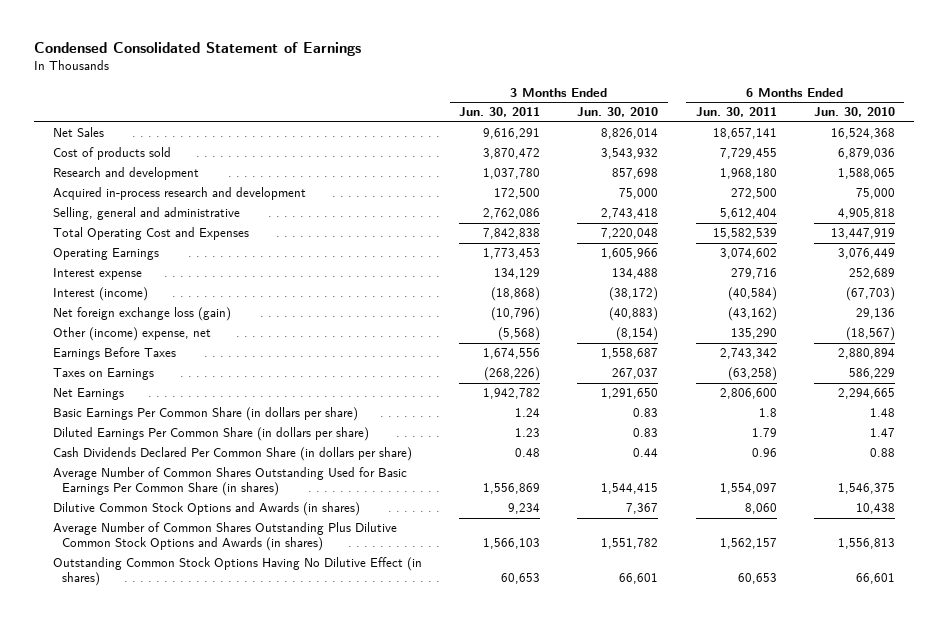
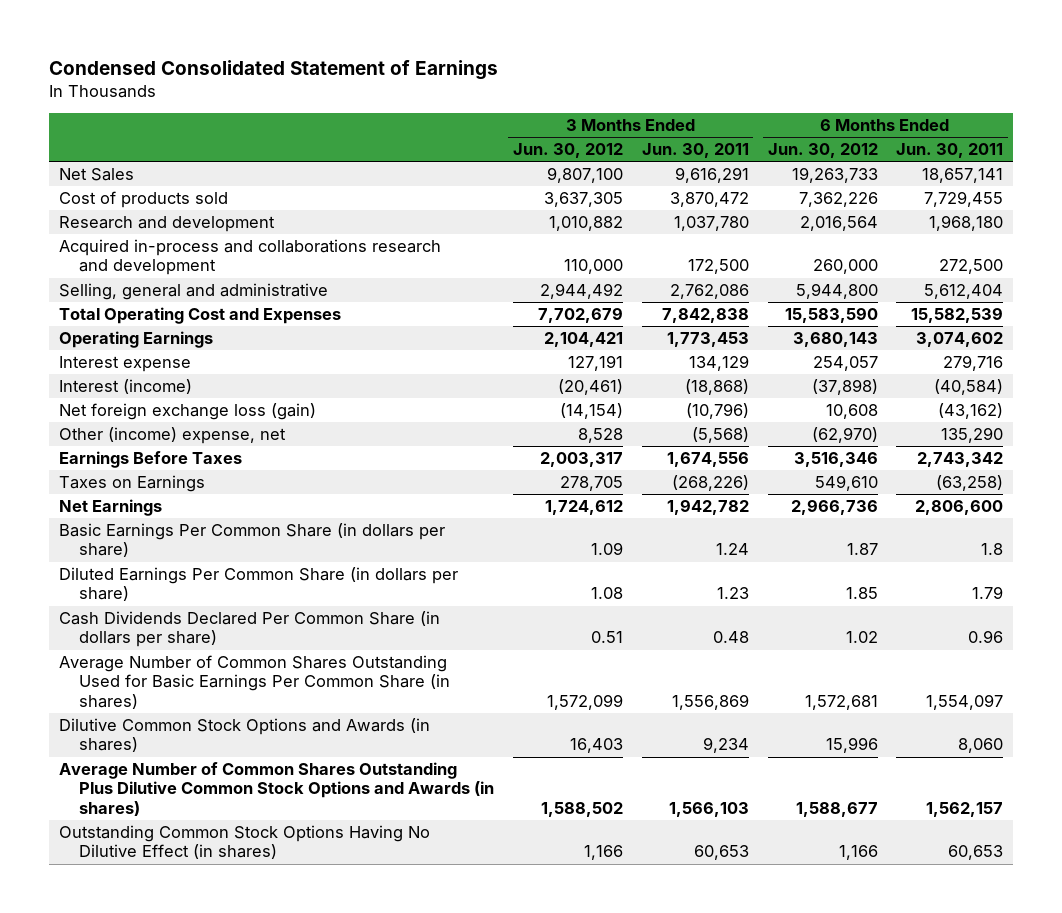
[577,107,659,118] Jun. 30, 2010 -> none
[814,107,896,118] Jun. 30, 2010 -> none
none -> [512,143,623,159] Jun. 30, 2012
none -> [767,143,878,159] Jun. 30, 2012
[52,187,306,201] Acquired in-process research and development -> [58,239,441,276] Acquired in-process and collaborations research and development

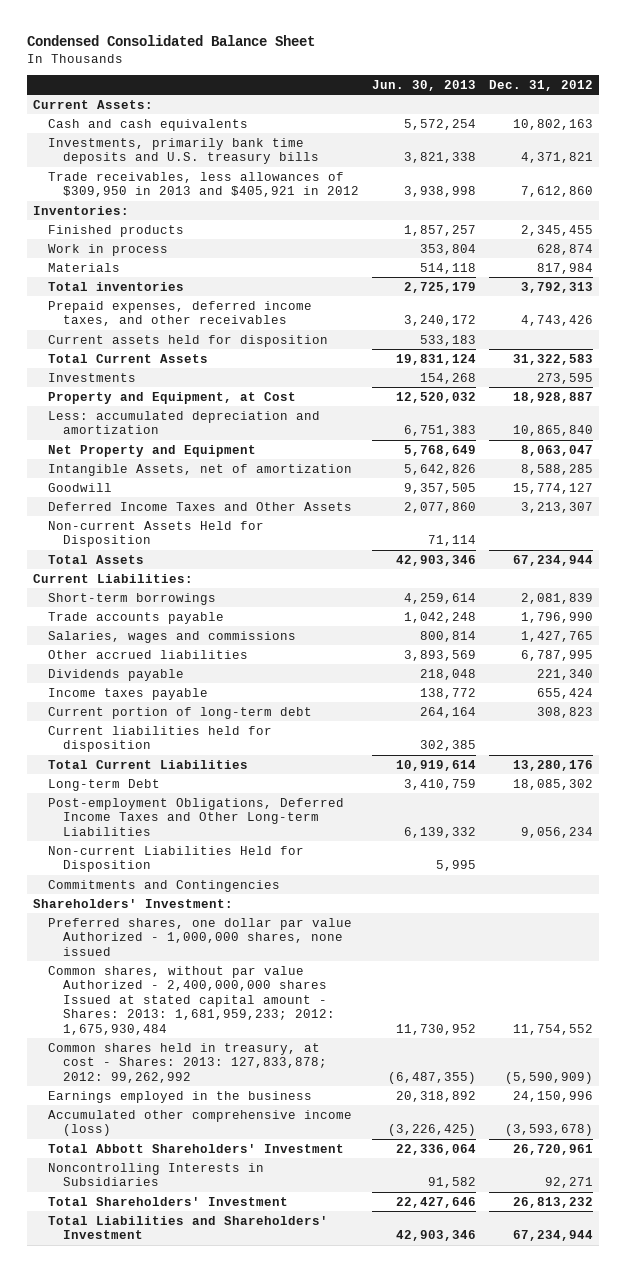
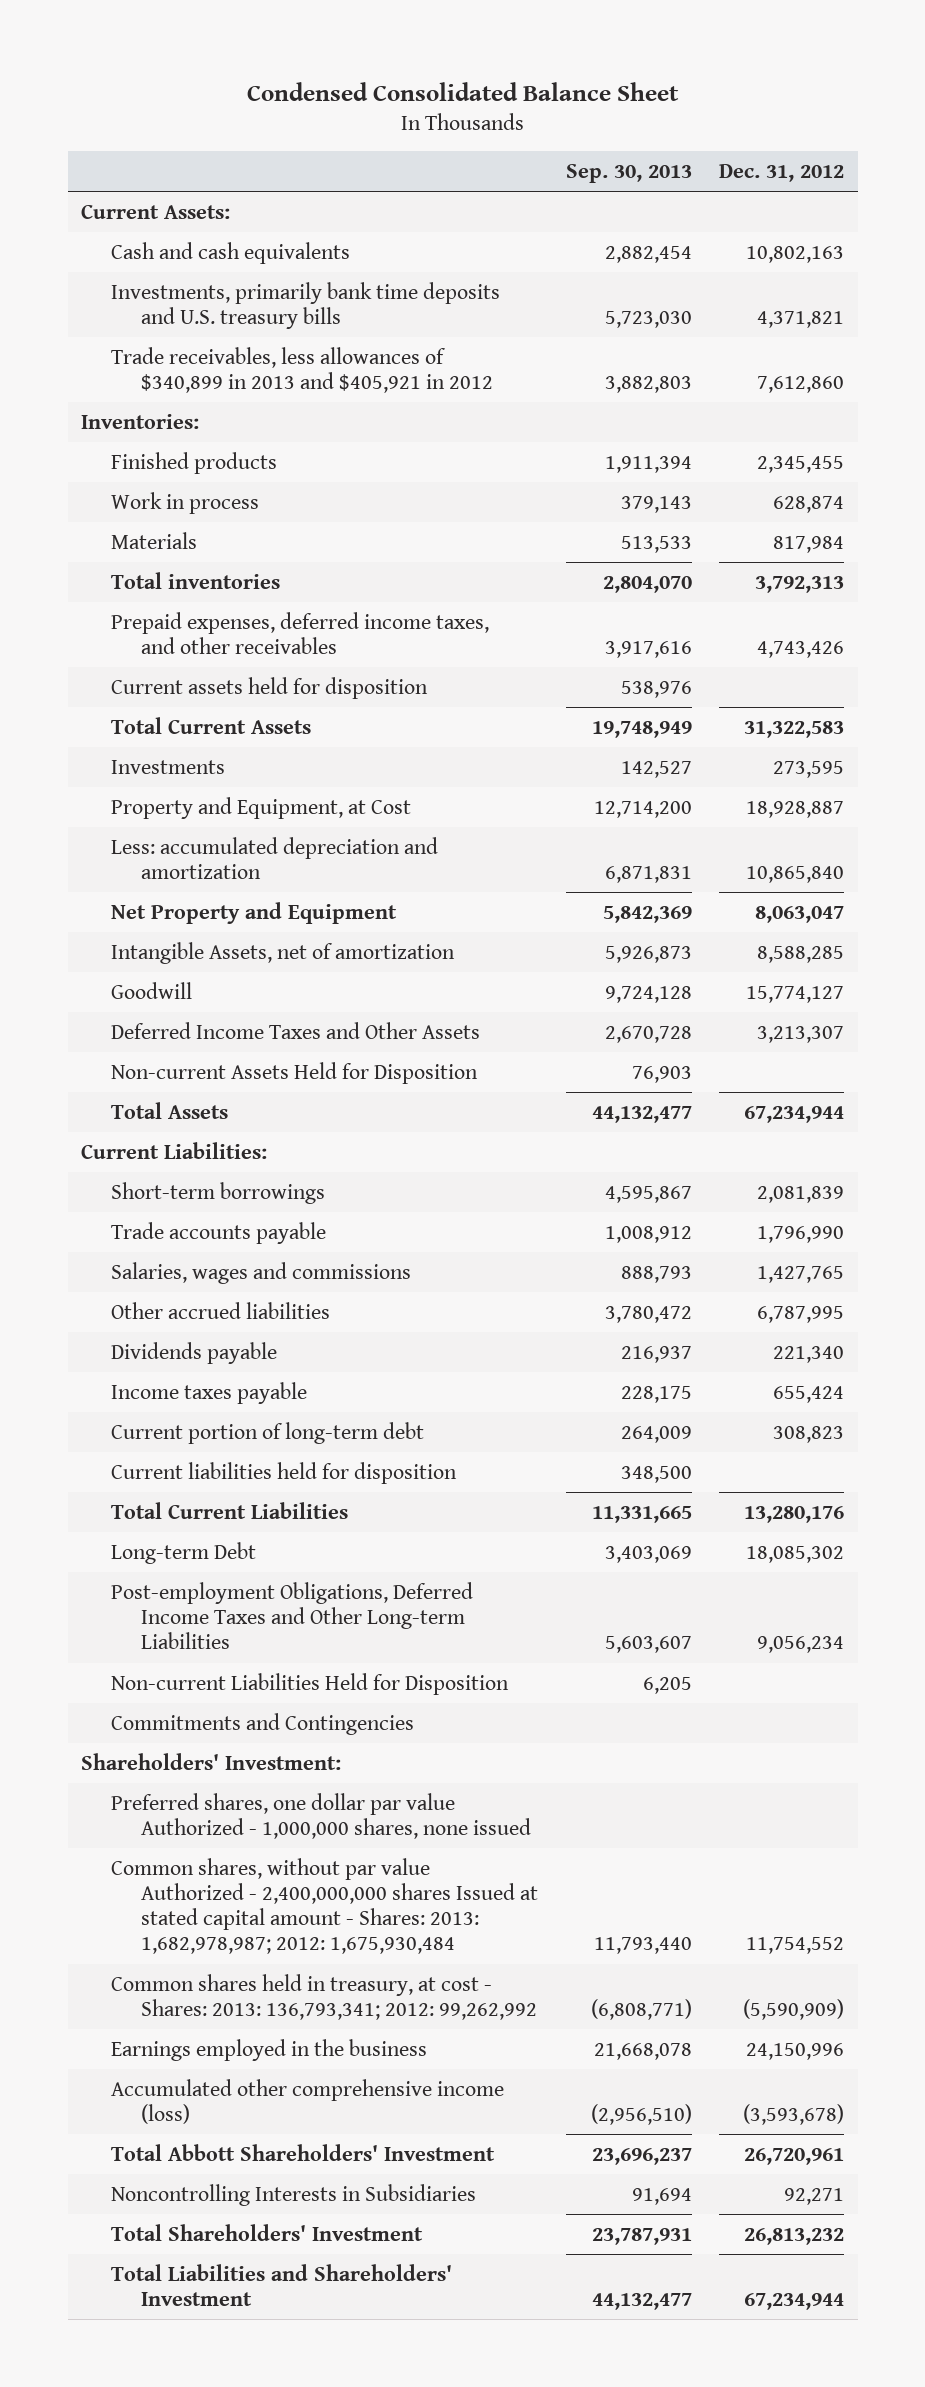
[371,79,476,91] Jun. 30, 2013 -> none
none -> [565,163,692,183] Sep. 30, 2013
[48,171,360,198] Trade receivables, less allowances of $309,950 in 2013 and $405,921 in 2012 -> [111,346,494,393] Trade receivables, less allowances of $340,899 in 2013 and $405,921 in 2012
[48,965,336,1035] Common shares, without par value Authorized - 2,400,000,000 shares Issued at stated capital amount - Shares: 2013: 1,681,959,233; 2012: 1,675,930,484 -> [111,1857,539,1955] Common shares, without par value Authorized - 2,400,000,000 shares Issued at stated capital amount - Shares: 2013: 1,682,978,987; 2012: 1,675,930,484
[48,1042,328,1083] Common shares held in treasury, at cost - Shares: 2013: 127,833,878; 2012: 99,262,992 -> [111,1973,538,2020] Common shares held in treasury, at cost - Shares: 2013: 136,793,341; 2012: 99,262,992

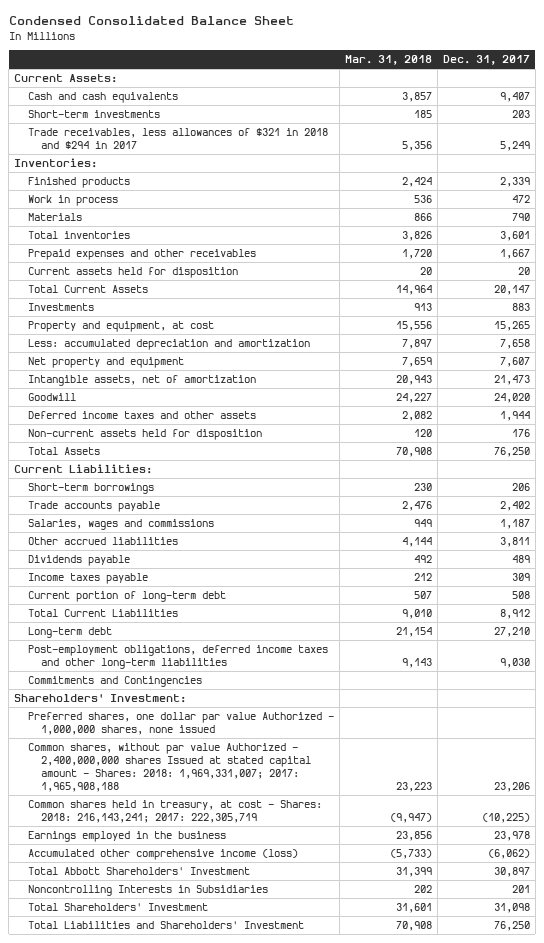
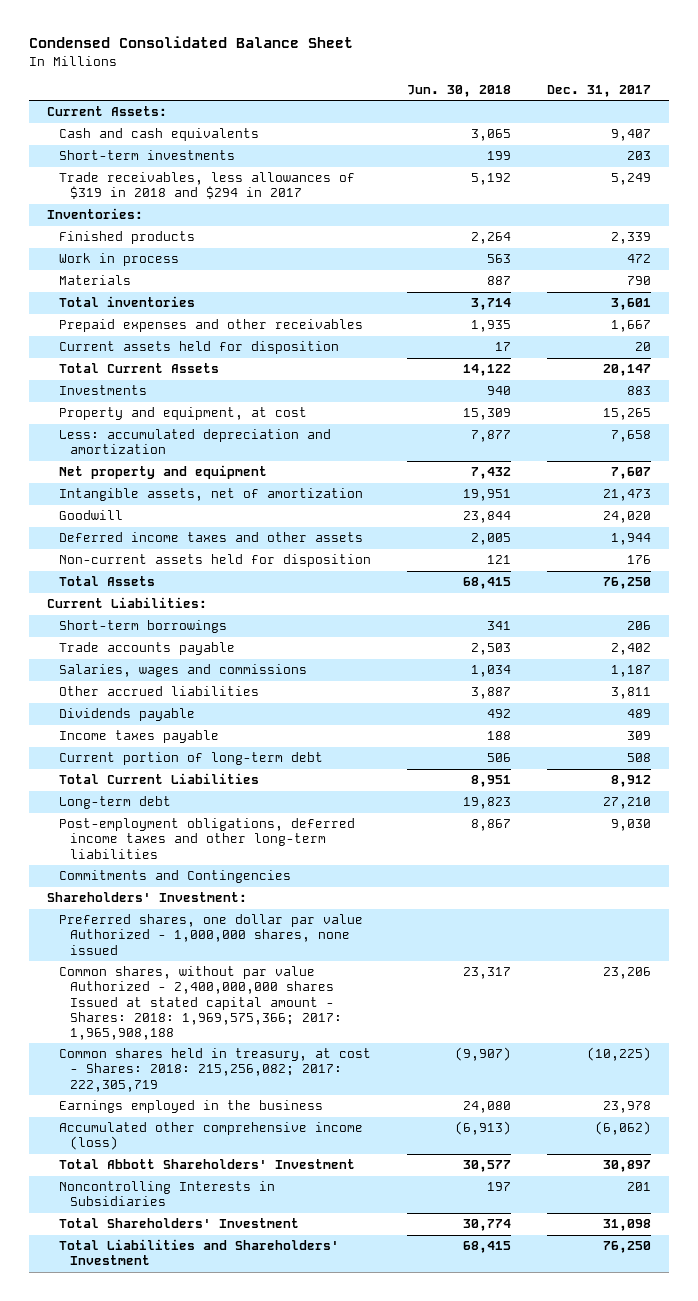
[344,55,432,66] Mar. 31, 2018 -> none
none -> [406,84,511,97] Jun. 30, 2018
[27,127,328,150] Trade receivables, less allowances of $321 in 2018 and $294 in 2017 -> [58,172,355,200] Trade receivables, less allowances of $319 in 2018 and $294 in 2017
[27,742,311,793] Common shares, without par value Authorized - 2,400,000,000 shares Issued at stated capital amount - Shares: 2018: 1,969,331,007; 2017: 1,965,908,188 -> [58,966,343,1040] Common shares, without par value Authorized - 2,400,000,000 shares Issued at stated capital amount - Shares: 2018: 1,969,575,366; 2017: 1,965,908,188
[27,799,322,824] Common shares held in treasury, at cost - Shares: 2018: 216,143,241; 2017: 222,305,719 -> [58,1048,371,1092] Common shares held in treasury, at cost - Shares: 2018: 215,256,082; 2017: 222,305,719

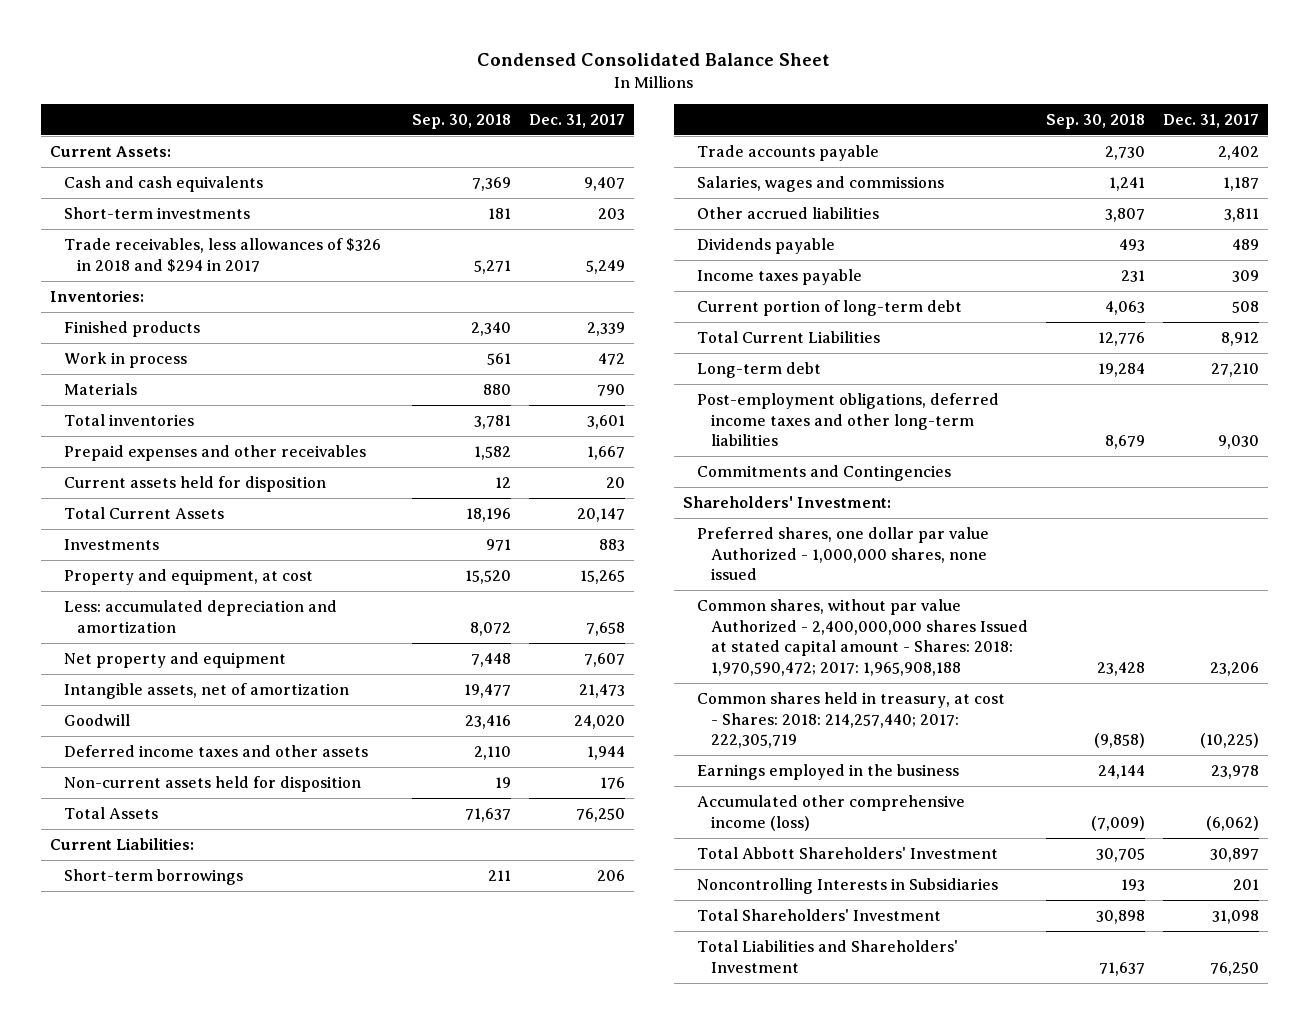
[406,84,511,97] Jun. 30, 2018 -> none
none -> [412,113,512,129] Sep. 30, 2018
[58,172,355,200] Trade receivables, less allowances of $319 in 2018 and $294 in 2017 -> [63,237,381,272] Trade receivables, less allowances of $326 in 2018 and $294 in 2017
[58,966,343,1040] Common shares, without par value Authorized - 2,400,000,000 shares Issued at stated capital amount - Shares: 2018: 1,969,575,366; 2017: 1,965,908,188 -> [697,598,1028,676] Common shares, without par value Authorized - 2,400,000,000 shares Issued at stated capital amount - Shares: 2018: 1,970,590,472; 2017: 1,965,908,188
[58,1048,371,1092] Common shares held in treasury, at cost - Shares: 2018: 215,256,082; 2017: 222,305,719 -> [697,691,1006,749] Common shares held in treasury, at cost - Shares: 2018: 214,257,440; 2017: 222,305,719

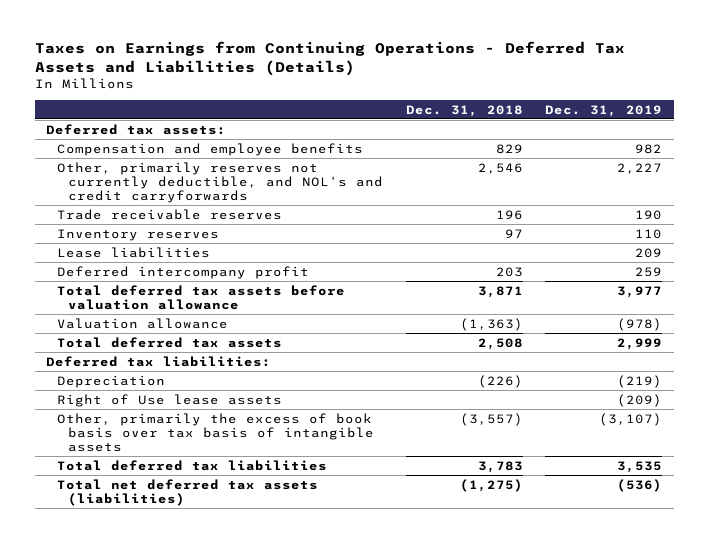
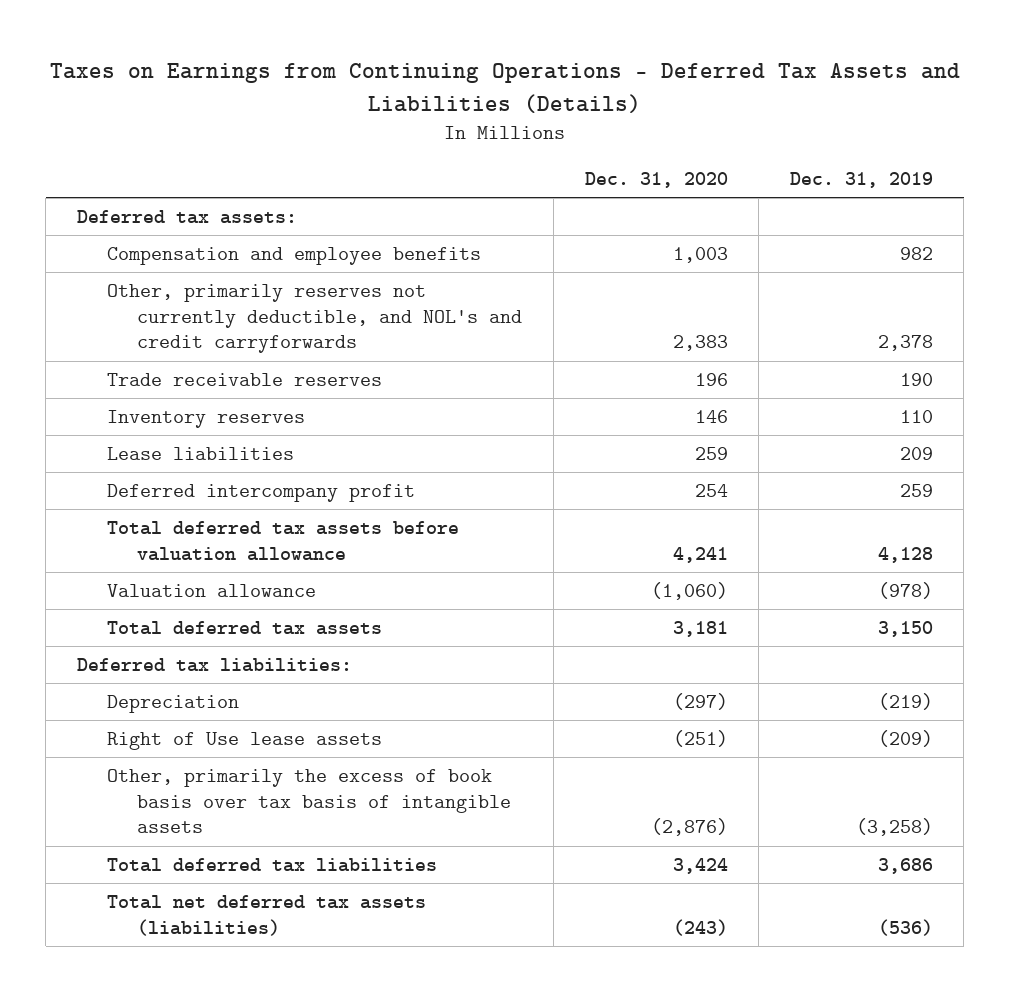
[405,104,523,117] Dec. 31, 2018 -> none
none -> [584,171,728,188] Dec. 31, 2020
[617,162,663,174] 2,227 -> [877,335,933,352] 2,378
[617,285,663,298] 3,977 -> [877,546,933,563] 4,128
[617,337,663,350] 2,999 -> [877,621,933,638] 3,150
[599,412,663,426] (3,107) -> [855,818,933,837] (3,258)
[617,460,663,473] 3,535 -> [877,858,933,875] 3,686

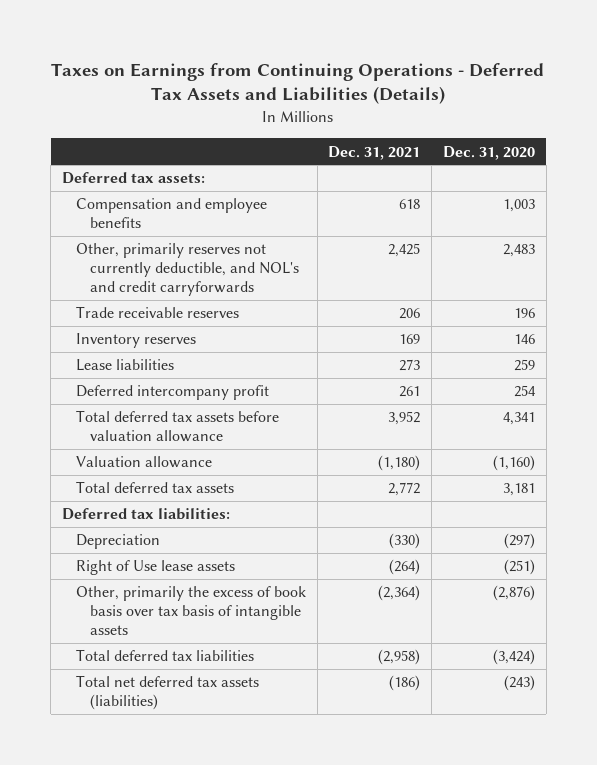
[789,171,933,188] Dec. 31, 2019 -> none
none -> [328,145,421,160] Dec. 31, 2021
[672,335,728,352] 2,383 -> [502,244,535,258] 2,483
[672,546,728,563] 4,241 -> [502,412,535,426] 4,341
[650,582,728,601] (1,060) -> [492,455,535,472] (1,160)
[672,858,728,875] 3,424 -> [492,649,535,666] (3,424)

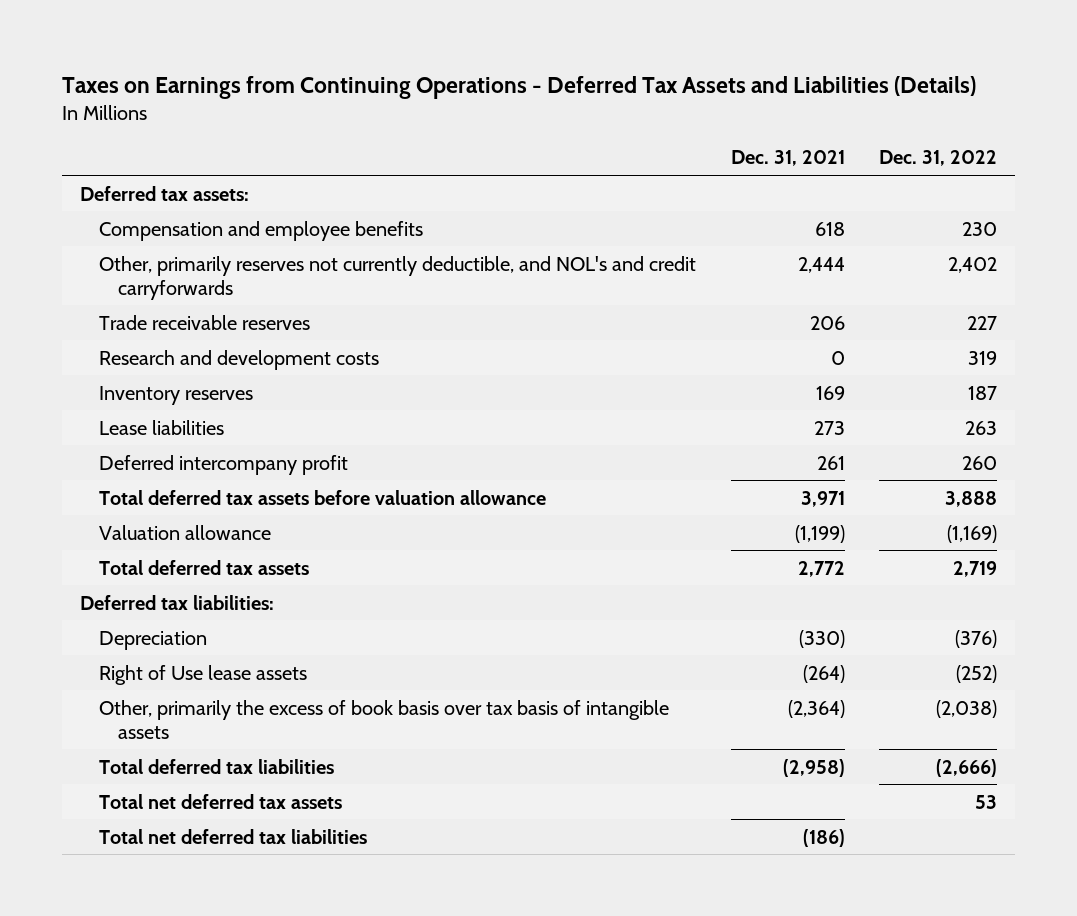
[442,145,535,160] Dec. 31, 2020 -> none
none -> [879,150,998,167] Dec. 31, 2022
[388,243,421,258] 2,425 -> [797,256,845,273] 2,444
none -> [98,349,379,370] Research and development costs
[388,411,421,426] 3,952 -> [800,490,845,507] 3,971
[378,455,421,472] (1,180) -> [794,524,845,543] (1,199)
none -> [98,793,342,809] Total net deferred tax assets
[76,675,260,711] Total net deferred tax assets (liabilities) -> [98,828,367,844] Total net deferred tax liabilities

